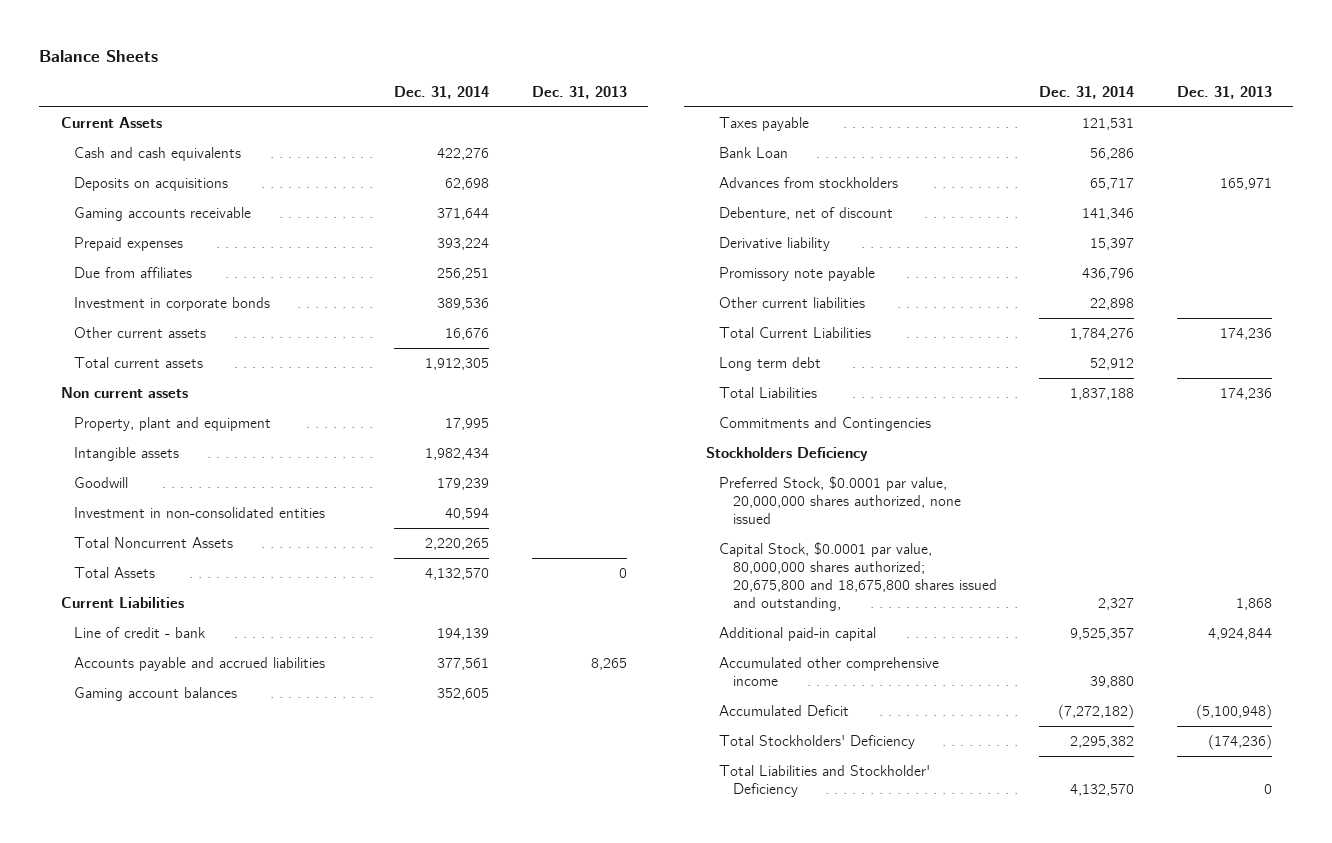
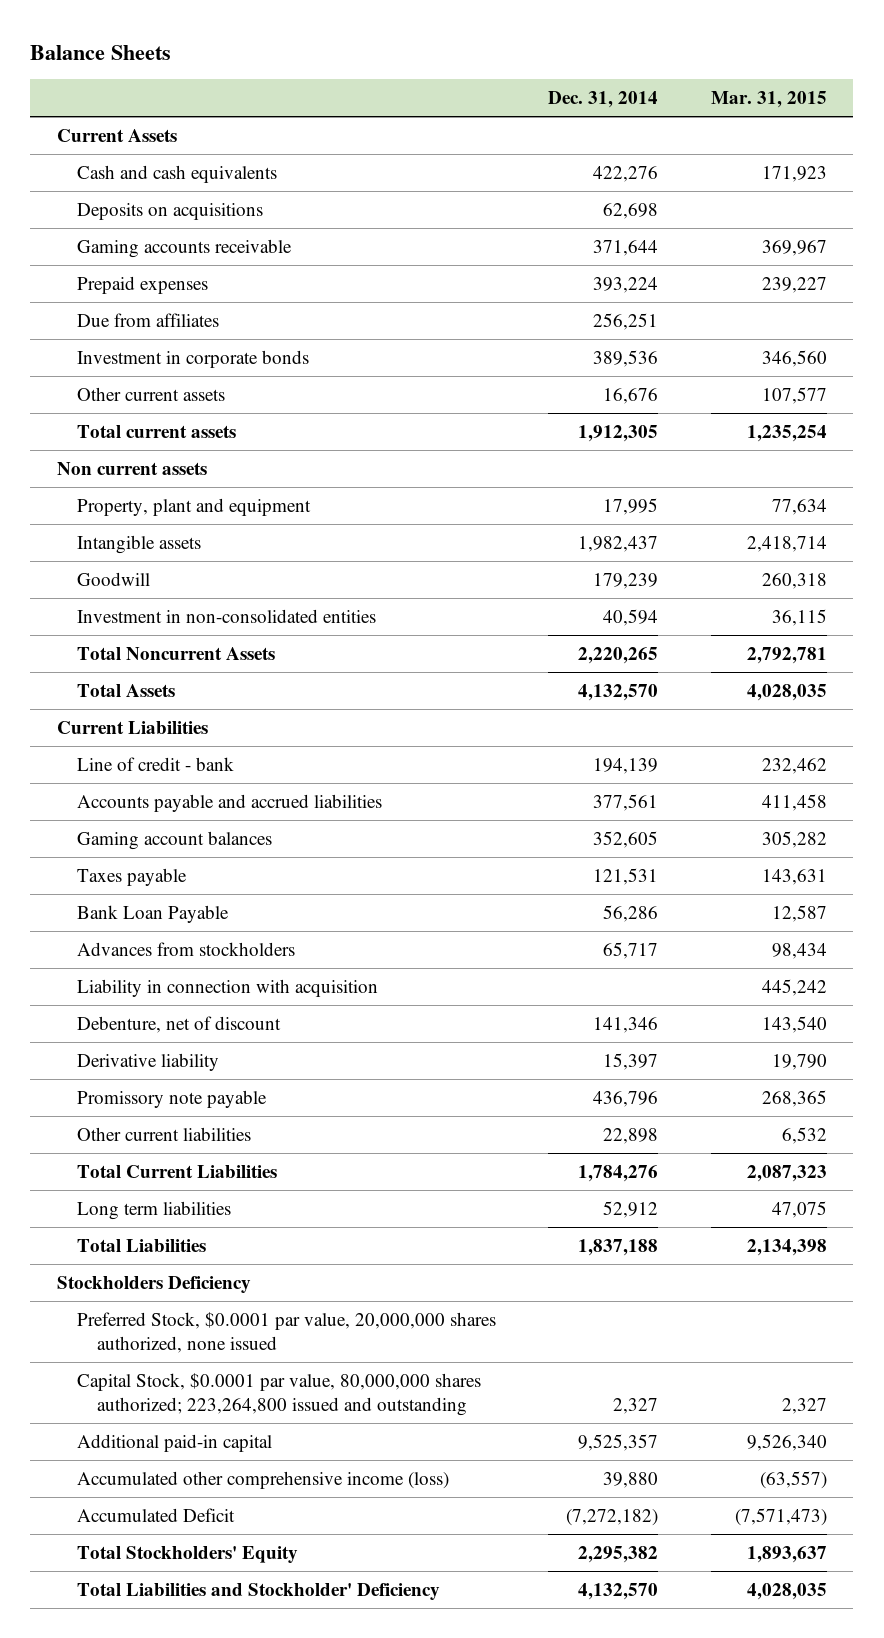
[531,85,627,99] Dec. 31, 2013 -> none
none -> [711,90,828,108] Mar. 31, 2015
[425,447,490,460] 1,982,434 -> [578,535,659,552] 1,982,437
[719,146,789,158] Bank Loan -> [76,904,229,923] Bank Loan Payable
none -> [76,978,378,997] Liability in connection with acquisition
[719,356,822,371] Long term debt -> [76,1200,231,1220] Long term liabilities
[719,416,932,431] Commitments and Contingencies -> none
[719,541,998,612] Capital Stock, $0.0001 par value, 80,000,000 shares authorized; 20,675,800 and 18,675,800 shares issued and outstanding, -> [76,1372,481,1416] Capital Stock, $0.0001 par value, 80,000,000 shares authorized; 223,264,800 issued and outstanding
[719,656,940,687] Accumulated other comprehensive income -> [76,1470,449,1489] Accumulated other comprehensive income (loss)
[719,734,916,749] Total Stockholders' Deficiency -> [76,1545,298,1563] Total Stockholders' Equity

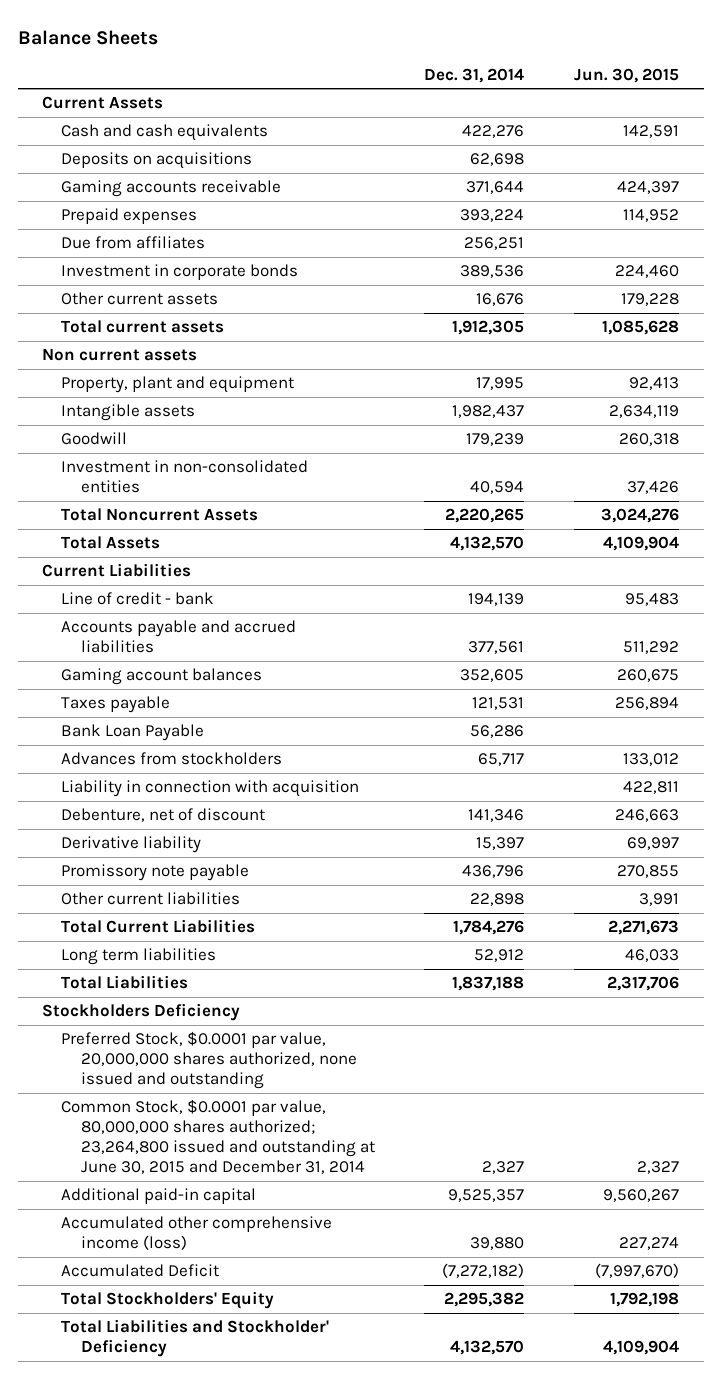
[711,90,828,108] Mar. 31, 2015 -> none
none -> [573,67,679,83] Jun. 30, 2015
[76,1311,496,1353] Preferred Stock, $0.0001 par value, 20,000,000 shares authorized, none issued -> [61,1031,357,1090] Preferred Stock, $0.0001 par value, 20,000,000 shares authorized, none issued and outstanding
[76,1372,481,1416] Capital Stock, $0.0001 par value, 80,000,000 shares authorized; 223,264,800 issued and outstanding -> [61,1099,375,1175] Common Stock, $0.0001 par value, 80,000,000 shares authorized; 23,264,800 issued and outstanding at June 30, 2015 and December 31, 2014

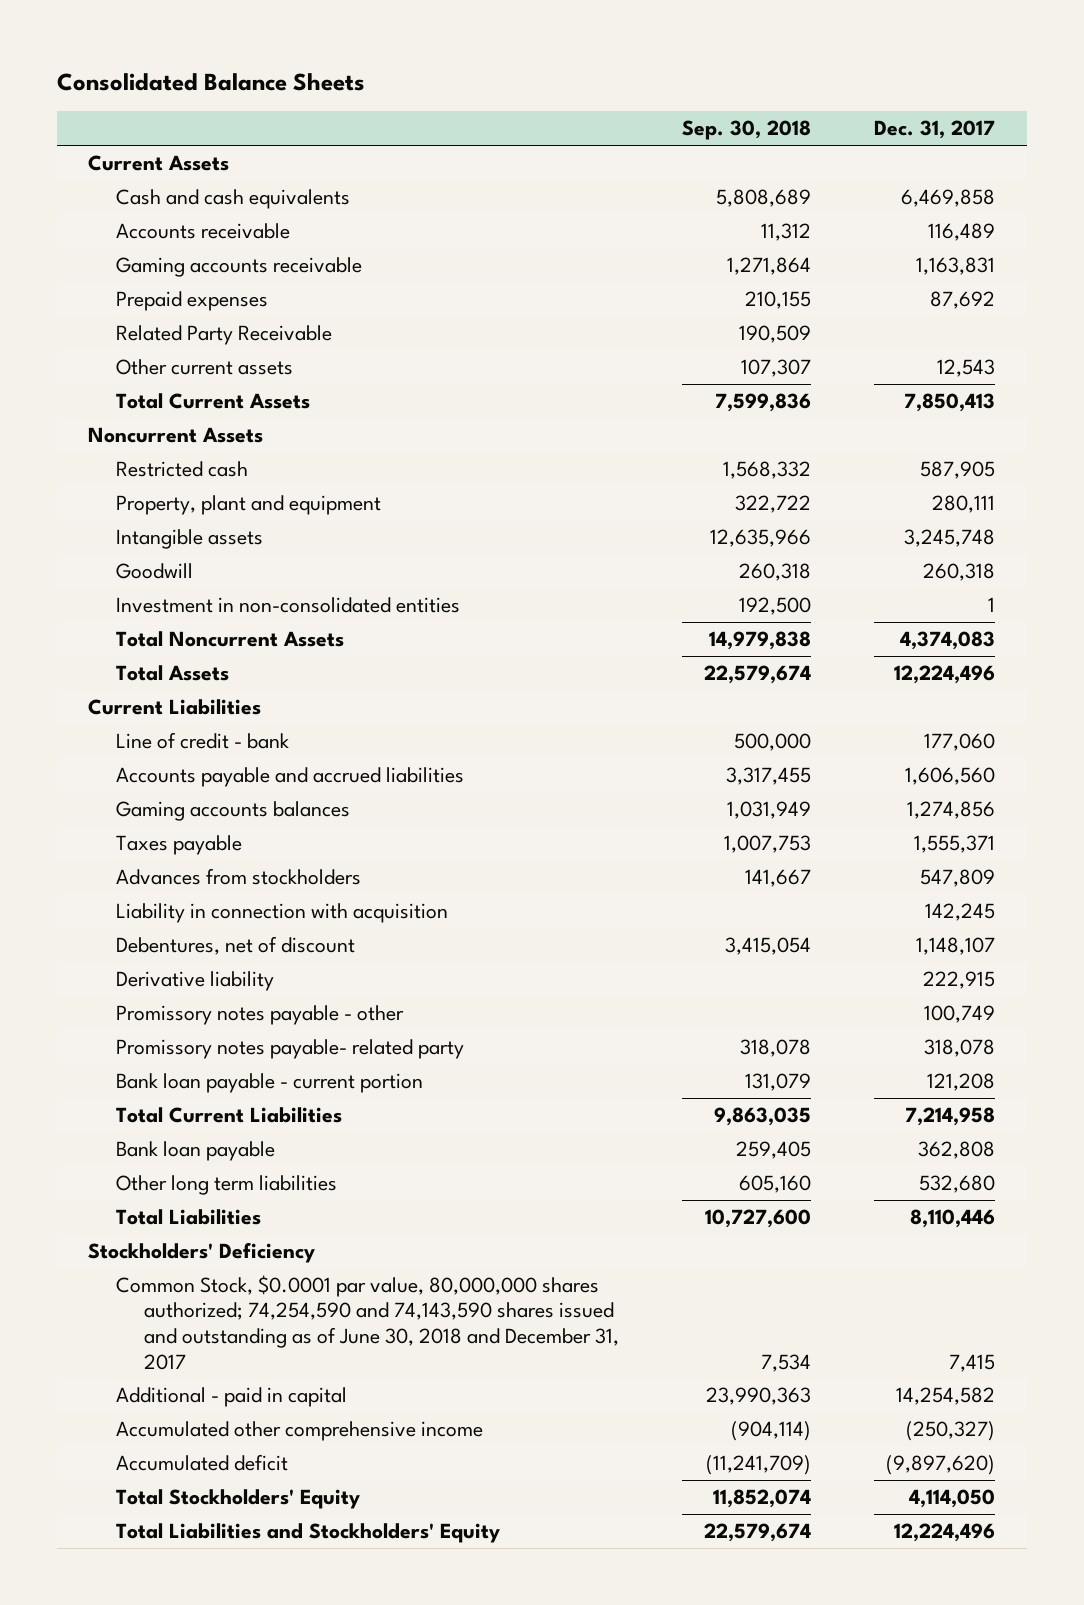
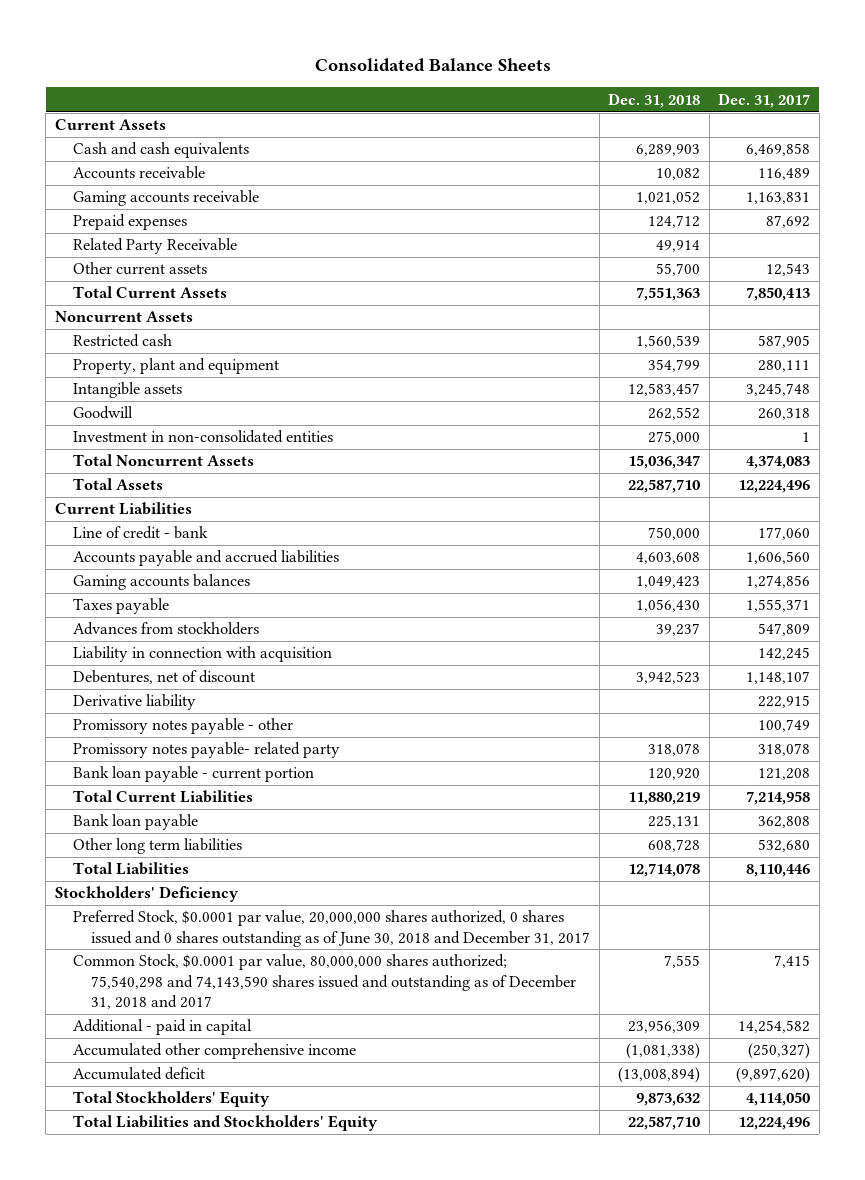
[682,120,812,141] Sep. 30, 2018 -> none
none -> [608,92,701,108] Dec. 31, 2018
none -> [72,910,591,947] Preferred Stock, $0.0001 par value, 20,000,000 shares authorized, 0 shares issued and 0 shares outstanding as of June 30, 2018 and December 31, 2017
[116,1274,620,1370] Common Stock, $0.0001 par value, 80,000,000 shares authorized; 74,254,590 and 74,143,590 shares issued and outstanding as of June 30, 2018 and December 31, 2017 -> [72,954,577,1009] Common Stock, $0.0001 par value, 80,000,000 shares authorized; 75,540,298 and 74,143,590 shares issued and outstanding as of December 31, 2018 and 2017

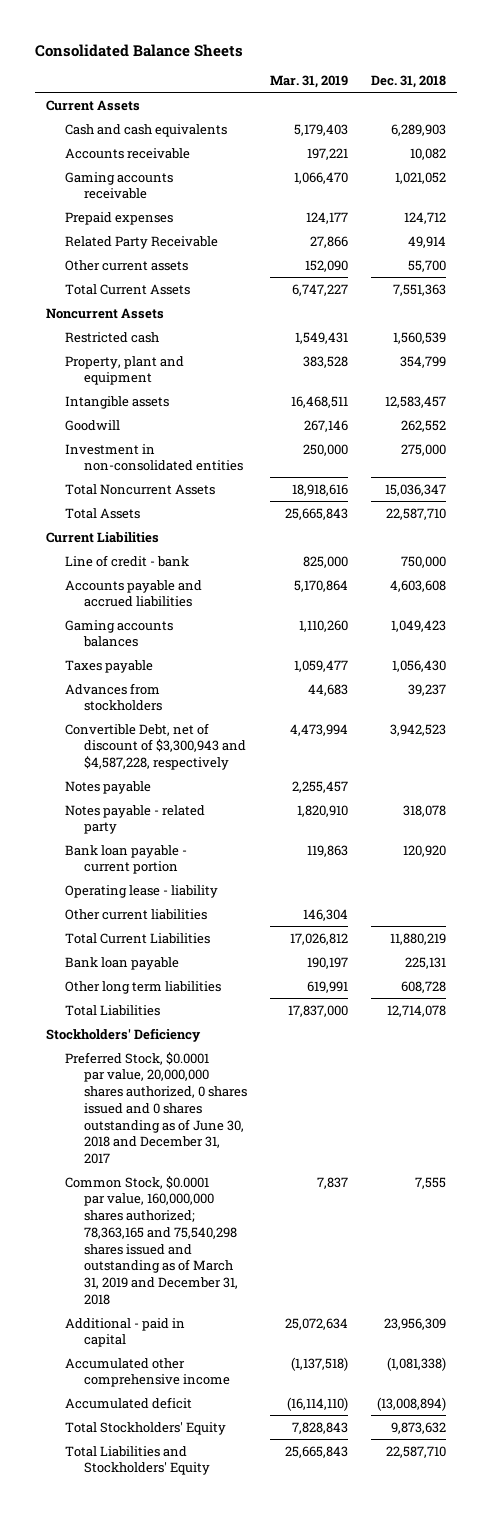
[718,92,811,108] Dec. 31, 2017 -> none
none -> [270,75,349,89] Mar. 31, 2019
[72,646,332,663] Liability in connection with acquisition -> none
[72,694,196,711] Derivative liability -> none
[72,670,255,685] Debentures, net of discount -> [65,722,247,771] Convertible Debt, net of discount of $3,300,943 and $4,587,228, respectively
[72,718,293,735] Promissory notes payable - other -> [65,780,152,794] Notes payable
[72,742,340,759] Promissory notes payable- related party -> [65,804,206,835] Notes payable - related party
none -> [65,884,219,898] Operating lease - liability
none -> [65,908,208,920] Other current liabilities
[72,954,577,1009] Common Stock, $0.0001 par value, 80,000,000 shares authorized; 75,540,298 and 74,143,590 shares issued and outstanding as of December 31, 2018 and 2017 -> [65,1175,239,1305] Common Stock, $0.0001 par value, 160,000,000 shares authorized; 78,363,165 and 75,540,298 shares issued and outstanding as of March 31, 2019 and December 31, 2018

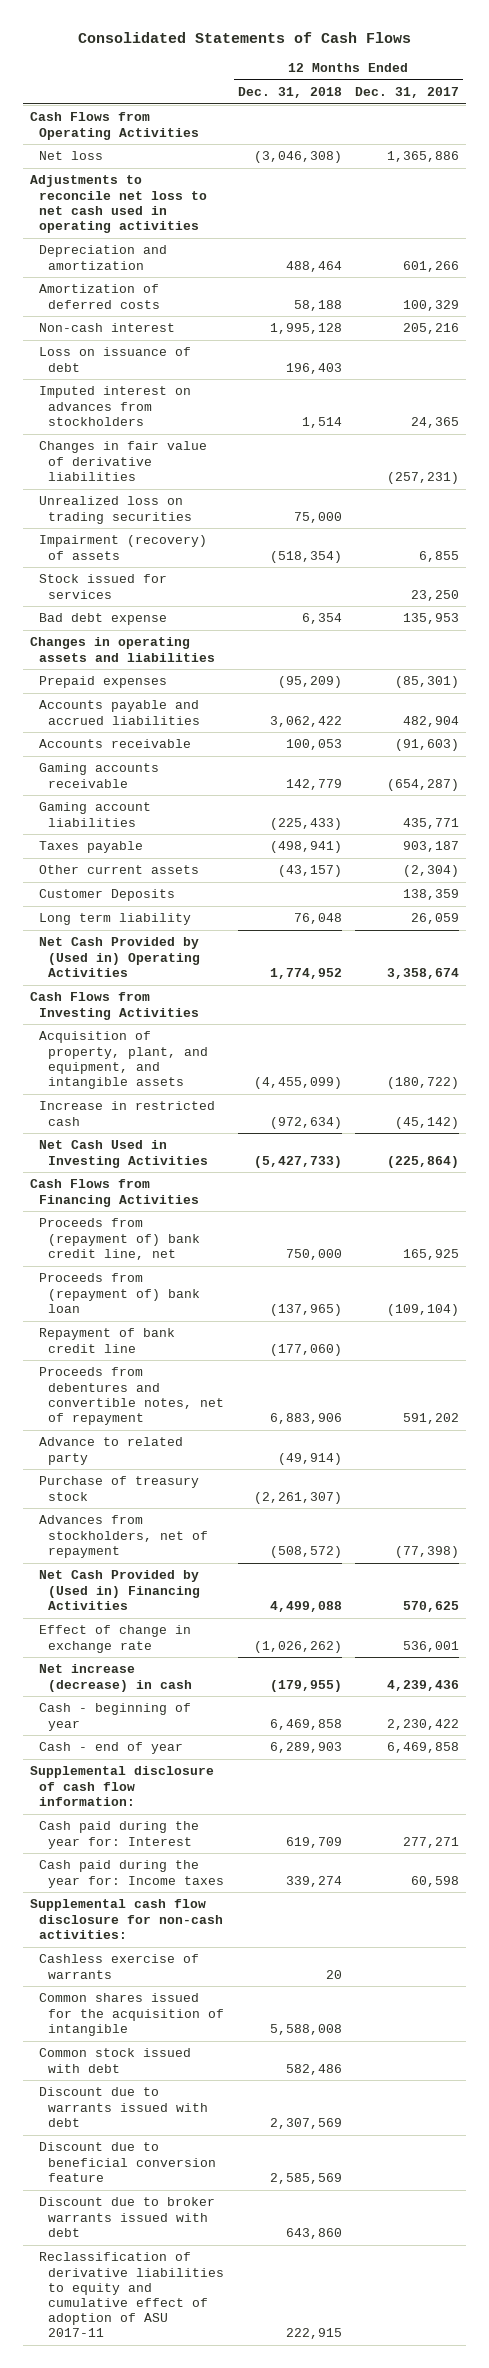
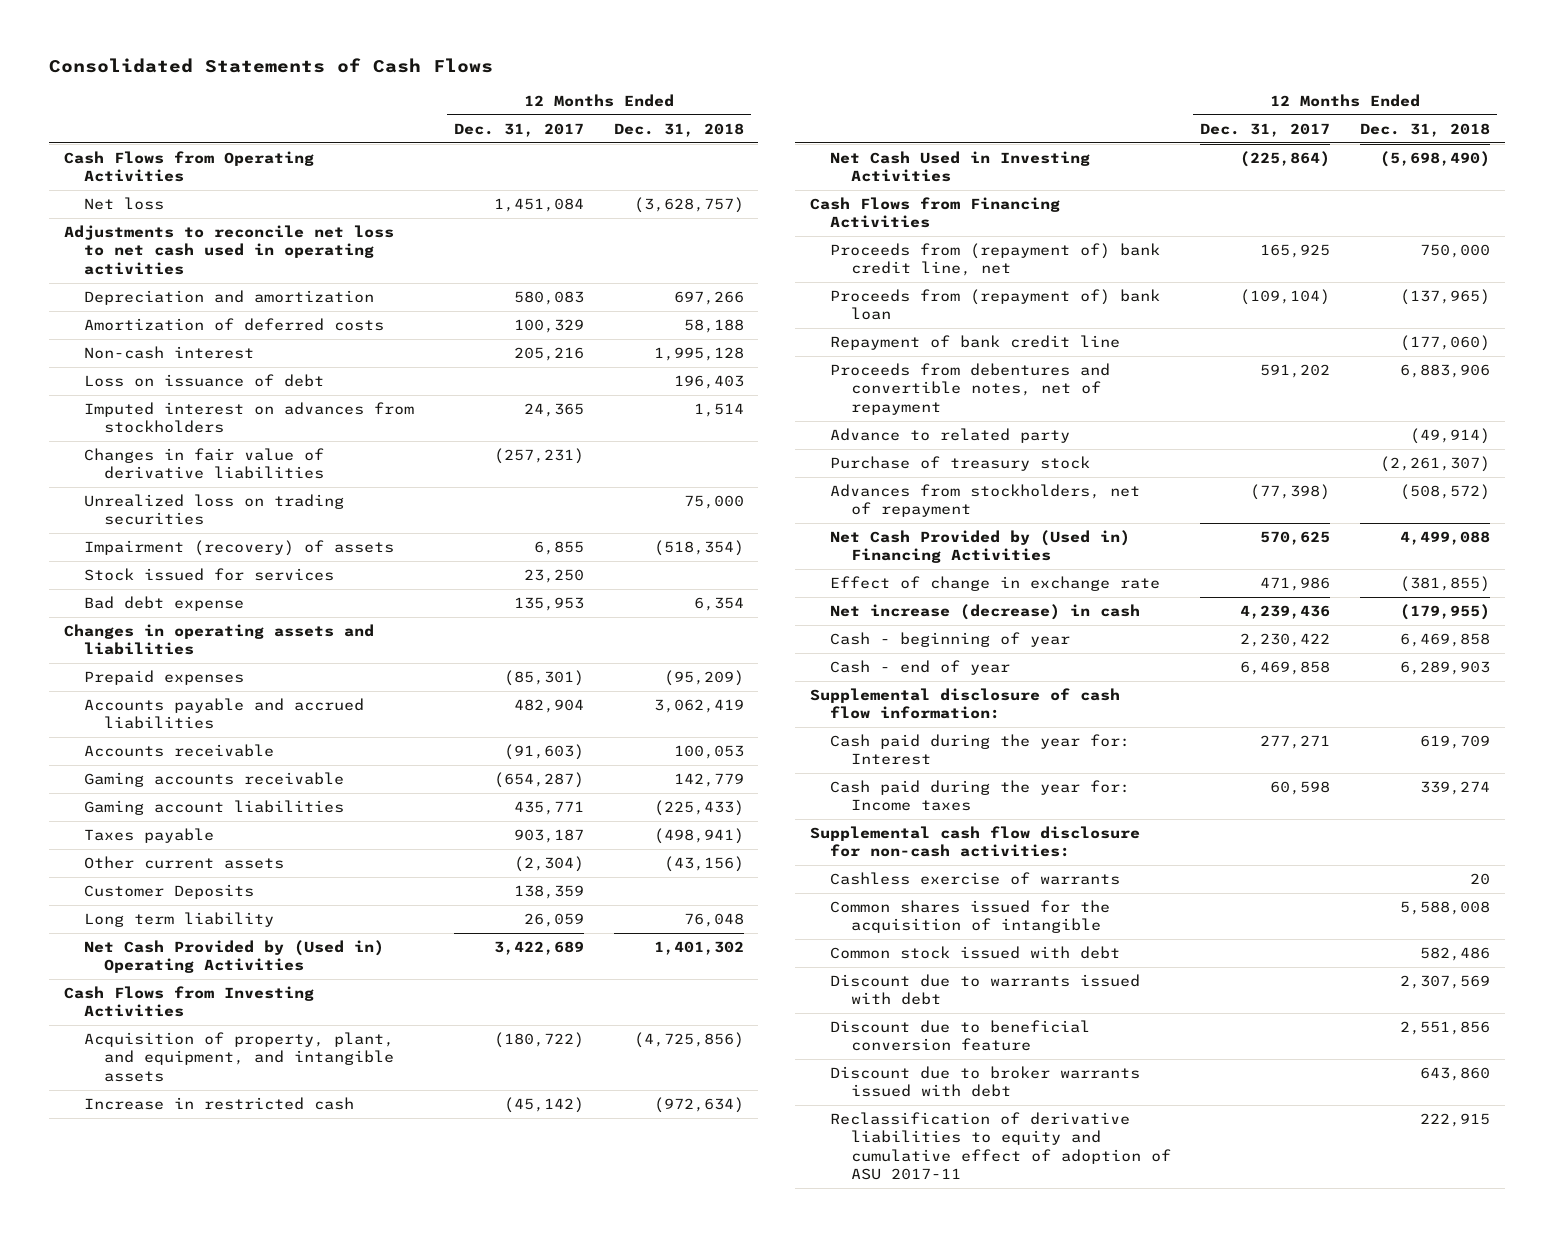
[253,151,342,164] (3,046,308) -> [633,197,744,214] (3,628,757)
[387,151,460,163] 1,365,886 -> [494,198,585,213] 1,451,084
[285,260,342,272] 488,464 -> [673,291,744,306] 697,266
[403,260,460,272] 601,266 -> [514,291,585,306] 580,083
[269,715,342,727] 3,062,422 -> [653,699,744,714] 3,062,419
[277,865,342,878] (43,157) -> [663,856,744,873] (43,156)
[269,967,342,979] 1,774,952 -> [653,941,744,956] 1,401,302
[387,967,460,979] 3,358,674 -> [494,941,585,956] 3,422,689
[253,1076,342,1089] (4,455,099) -> [633,1032,744,1049] (4,725,856)
[253,1155,342,1168] (5,427,733) -> [1380,151,1491,168] (5,698,490)
[253,1640,342,1653] (1,026,262) -> [1400,576,1491,593] (381,855)
[403,1640,460,1652] 536,001 -> [1260,577,1331,592] 471,986
[269,2172,342,2184] 2,585,569 -> [1400,1021,1491,1036] 2,551,856

